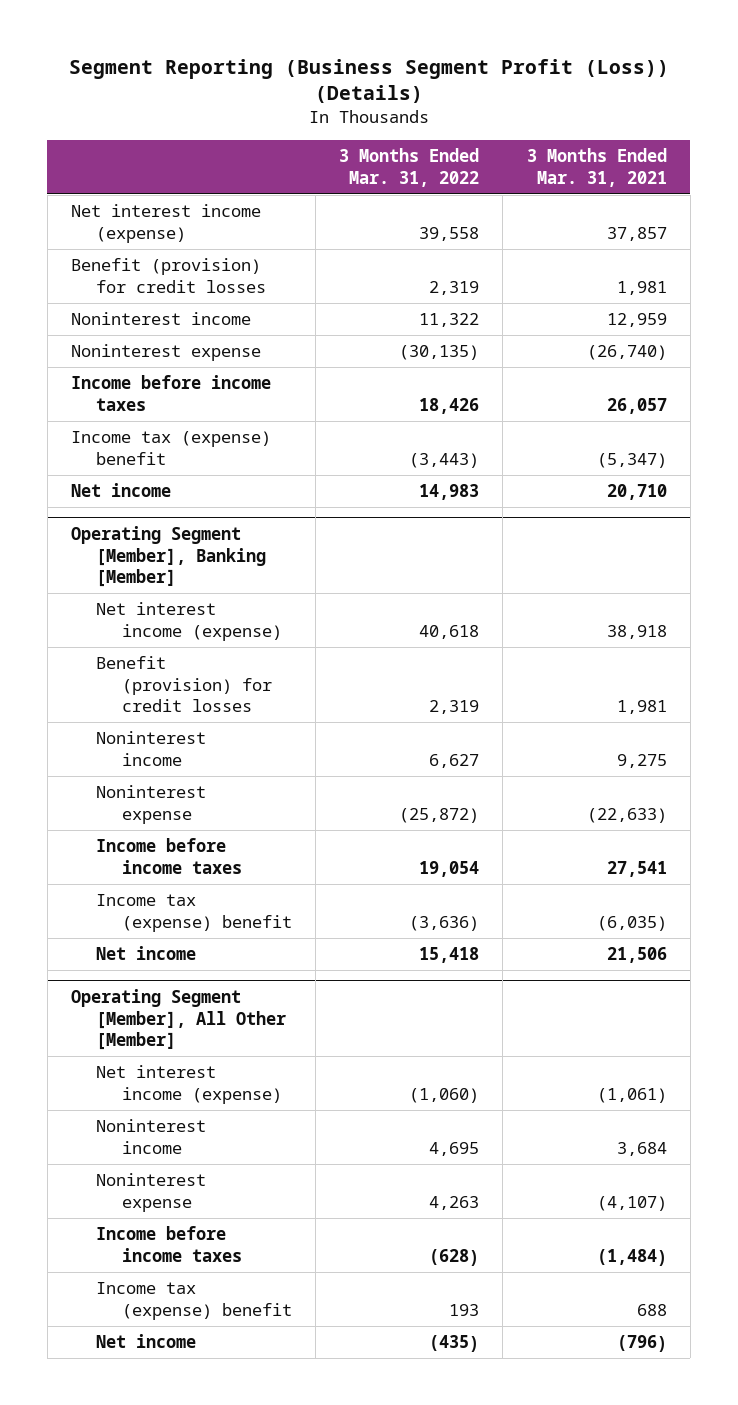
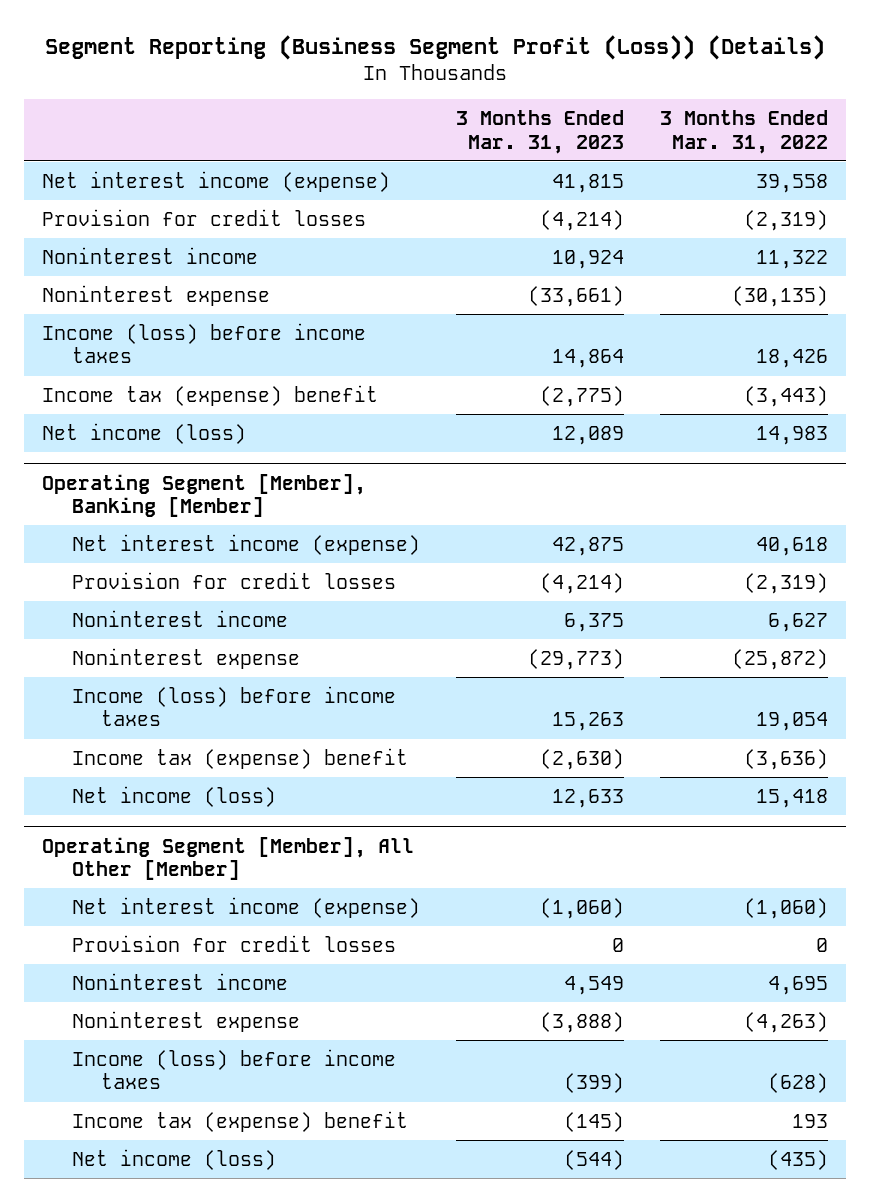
[526,147,667,187] 3 Months Ended Mar. 31, 2021 -> none
none -> [455,110,624,154] 3 Months Ended Mar. 31, 2023
[71,258,267,293] Benefit (provision) for credit losses -> [42,208,367,226] Provision for credit losses
[429,280,480,295] 2,319 -> [743,209,828,231] (2,319)
[71,375,272,411] Income before income taxes -> [42,322,367,364] Income (loss) before income taxes
[71,483,172,498] Net income -> [42,422,247,444] Net income (loss)
[96,656,272,713] Benefit (provision) for credit losses -> [71,571,396,589] Provision for credit losses
[429,700,480,715] 2,319 -> [743,572,828,594] (2,319)
[96,838,242,874] Income before income taxes -> [71,685,396,727] Income (loss) before income taxes
[96,946,197,961] Net income -> [71,785,276,807] Net income (loss)
none -> [71,934,396,952] Provision for credit losses
[429,1195,480,1210] 4,263 -> [743,1011,828,1033] (4,263)
[96,1226,242,1262] Income before income taxes -> [71,1048,396,1090] Income (loss) before income taxes
[96,1334,197,1349] Net income -> [71,1148,276,1170] Net income (loss)

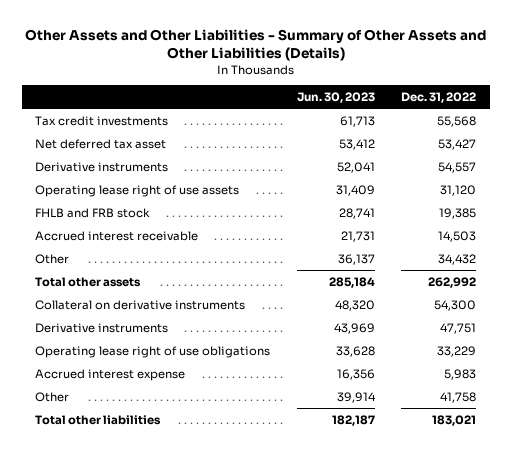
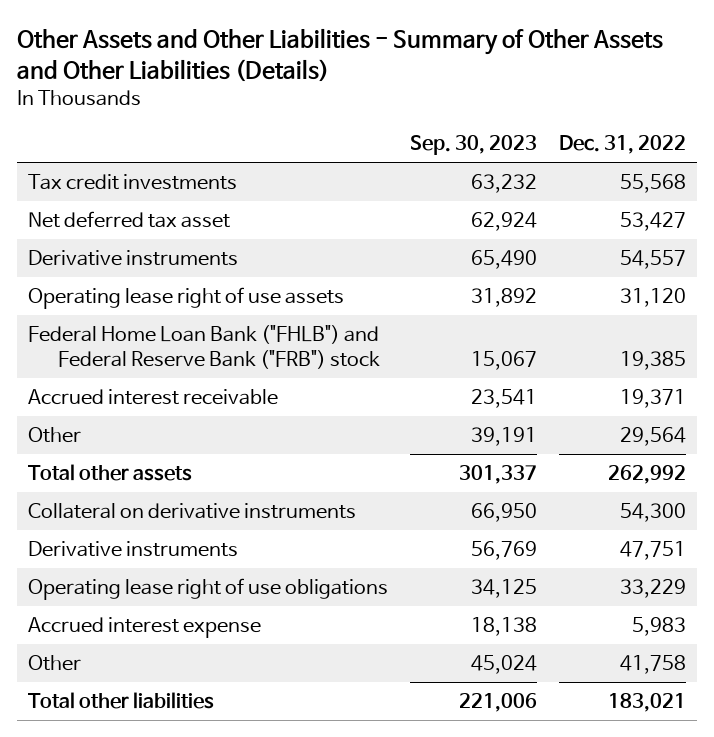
[296,92,375,104] Jun. 30, 2023 -> none
none -> [409,135,537,156] Sep. 30, 2023
[35,207,151,218] FHLB and FRB stock -> [27,325,381,370] Federal Home Loan Bank ("FHLB") and Federal Reserve Bank ("FRB") stock
[438,230,477,242] 14,503 -> [620,389,687,409] 19,371
[438,253,477,265] 34,432 -> [620,427,687,447] 29,564

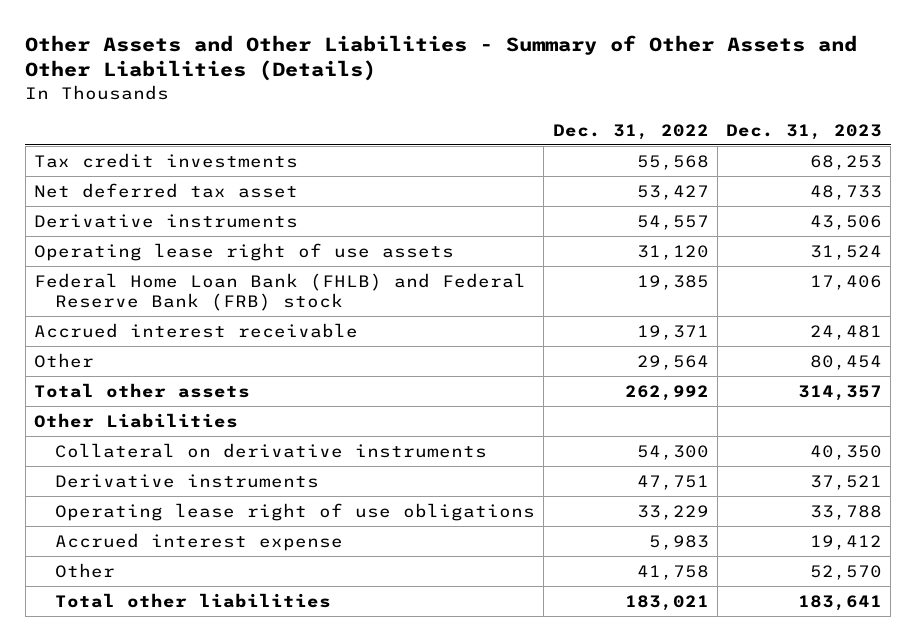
[409,135,537,156] Sep. 30, 2023 -> none
none -> [726,123,883,140] Dec. 31, 2023
[27,325,381,370] Federal Home Loan Bank ("FHLB") and Federal Reserve Bank ("FRB") stock -> [34,272,527,311] Federal Home Loan Bank (FHLB) and Federal Reserve Bank (FRB) stock
none -> [34,412,239,428] Other Liabilities

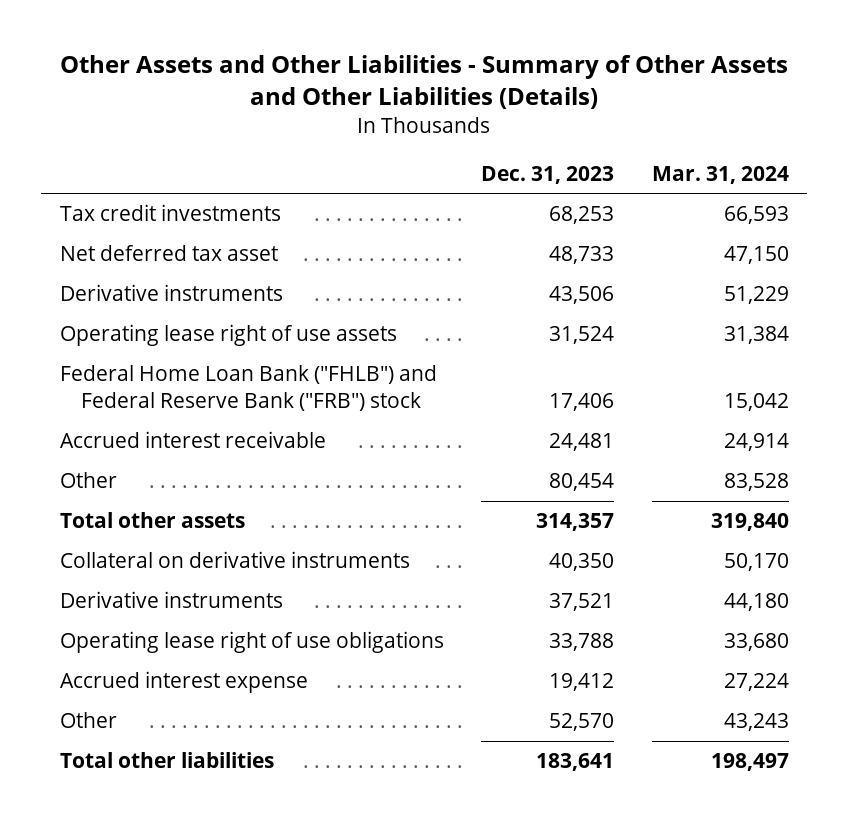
[552,123,709,140] Dec. 31, 2022 -> none
none -> [651,165,789,184] Mar. 31, 2024
[34,272,527,311] Federal Home Loan Bank (FHLB) and Federal Reserve Bank (FRB) stock -> [60,365,438,411] Federal Home Loan Bank ("FHLB") and Federal Reserve Bank ("FRB") stock
[34,412,239,428] Other Liabilities -> none

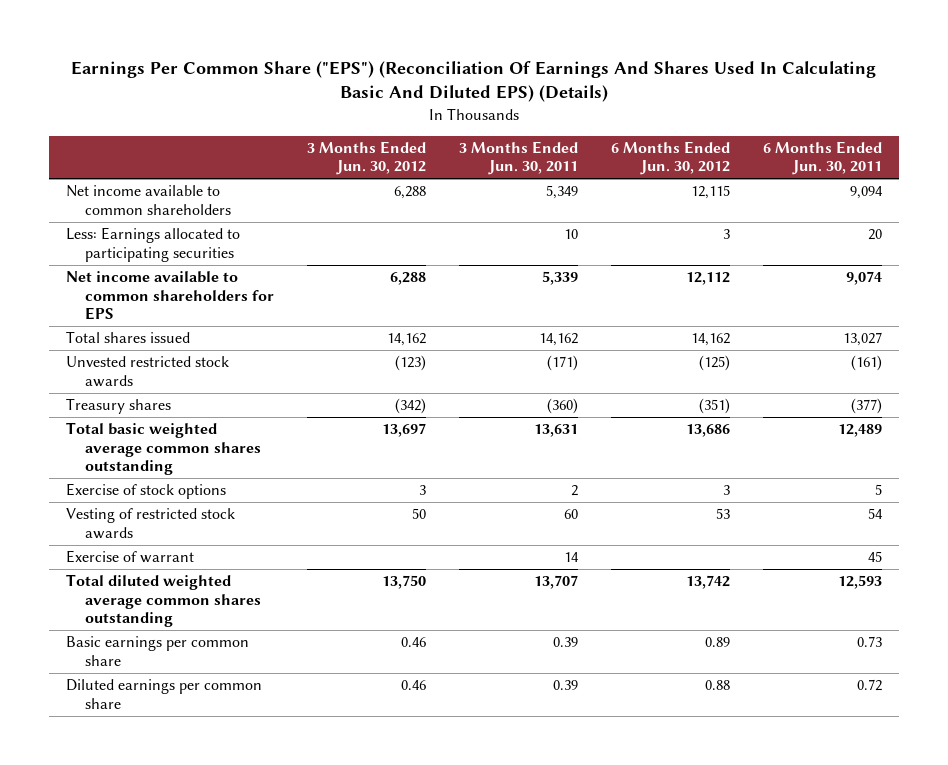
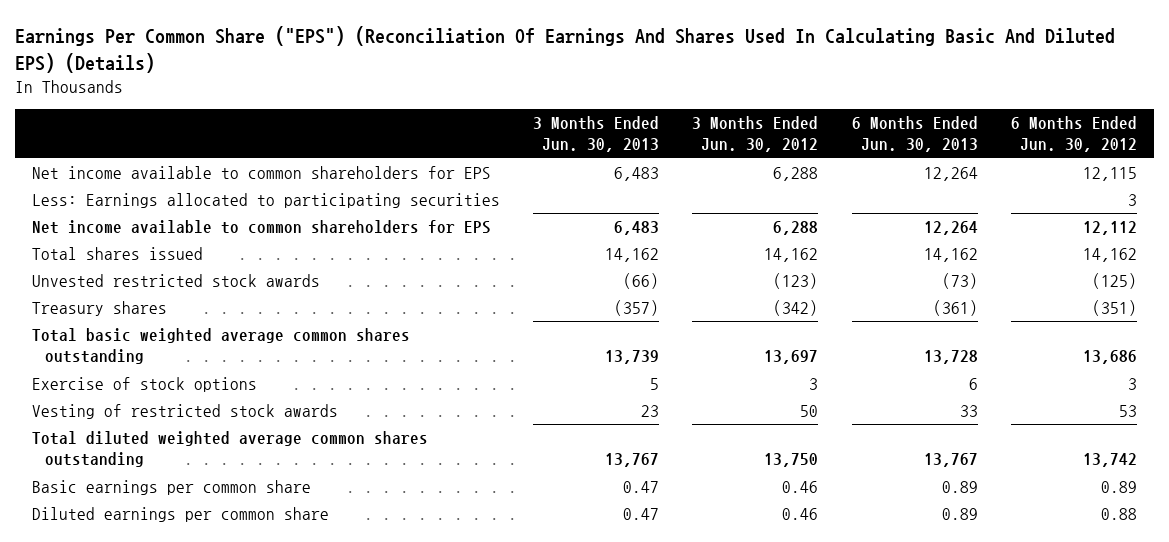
[459,140,579,176] 3 Months Ended Jun. 30, 2011 -> none
[763,140,883,176] 6 Months Ended Jun. 30, 2011 -> none
none -> [533,116,660,153] 3 Months Ended Jun. 30, 2013
none -> [851,116,978,153] 6 Months Ended Jun. 30, 2013
[65,185,231,215] Net income available to common shareholders -> [31,166,491,180] Net income available to common shareholders for EPS
[65,550,194,564] Exercise of warrant -> none

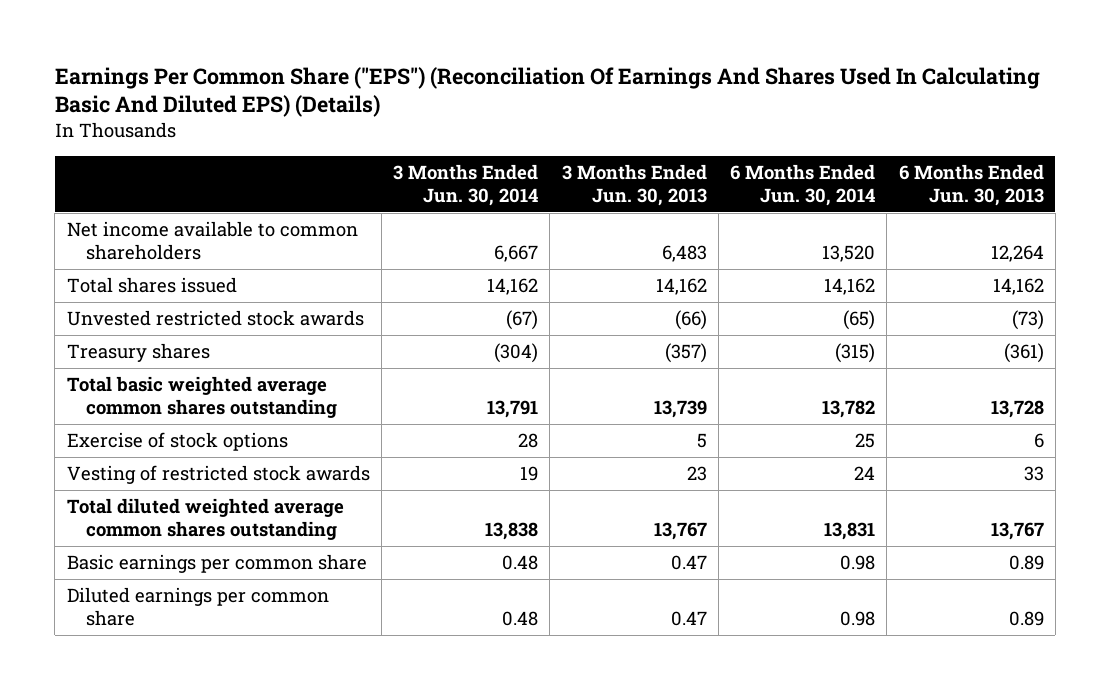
[692,116,819,153] 3 Months Ended Jun. 30, 2012 -> none
[1010,116,1137,153] 6 Months Ended Jun. 30, 2012 -> none
none -> [393,163,539,207] 3 Months Ended Jun. 30, 2014
none -> [730,163,876,207] 6 Months Ended Jun. 30, 2014
[31,193,500,209] Less: Earnings allocated to participating securities -> none
[31,220,491,235] Net income available to common shareholders for EPS -> none
[31,166,491,180] Net income available to common shareholders for EPS -> [66,220,358,261] Net income available to common shareholders

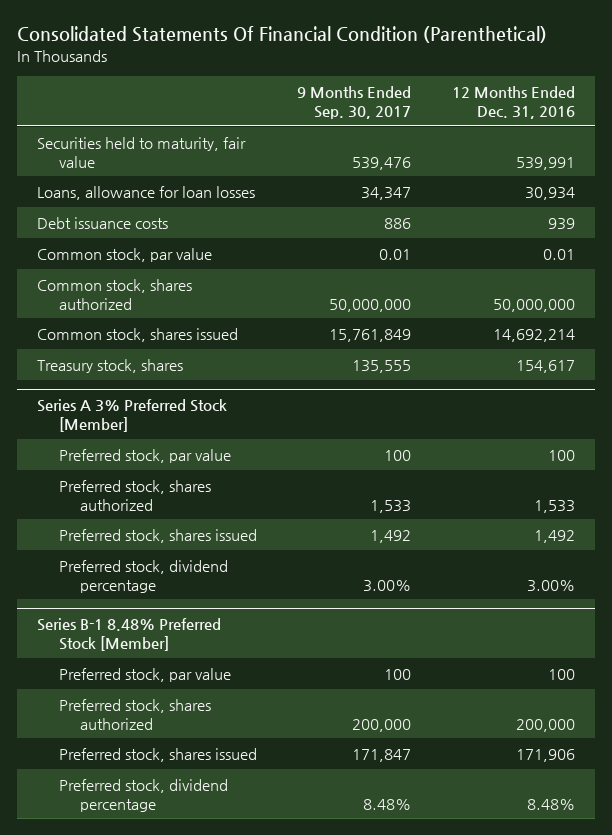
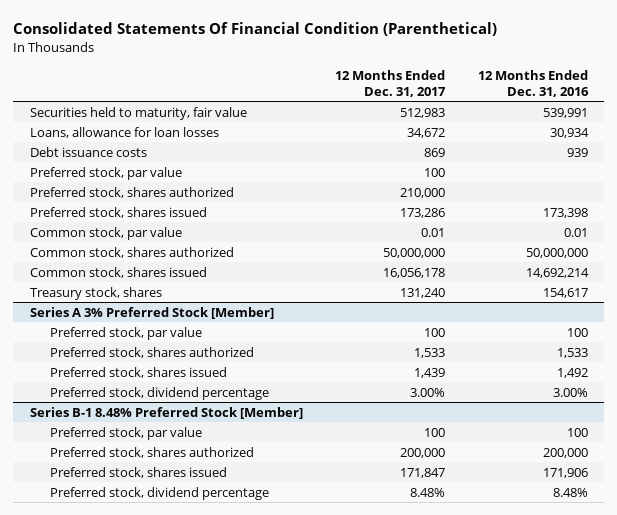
[297,85,412,119] 9 Months Ended Sep. 30, 2017 -> none
none -> [335,69,447,97] 12 Months Ended Dec. 31, 2017
none -> [29,166,182,180] Preferred stock, par value
none -> [29,186,234,198] Preferred stock, shares authorized
none -> [29,206,207,218] Preferred stock, shares issued

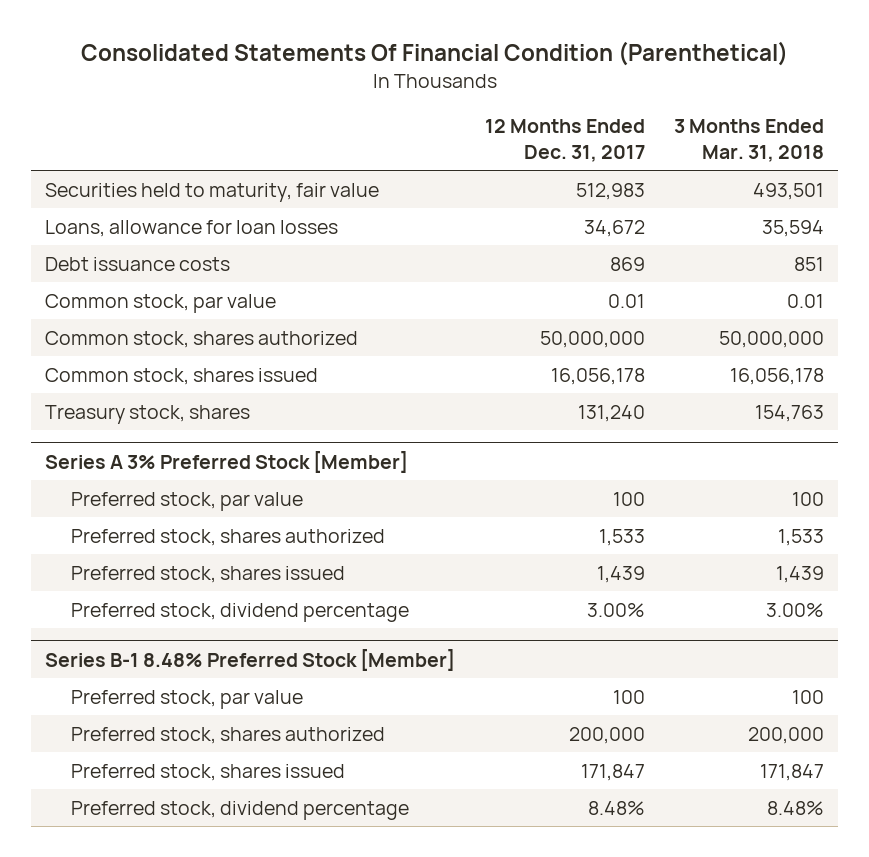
[477,69,589,97] 12 Months Ended Dec. 31, 2016 -> none
none -> [673,119,824,162] 3 Months Ended Mar. 31, 2018
[29,166,182,180] Preferred stock, par value -> none
[29,186,234,198] Preferred stock, shares authorized -> none
[29,206,207,218] Preferred stock, shares issued -> none

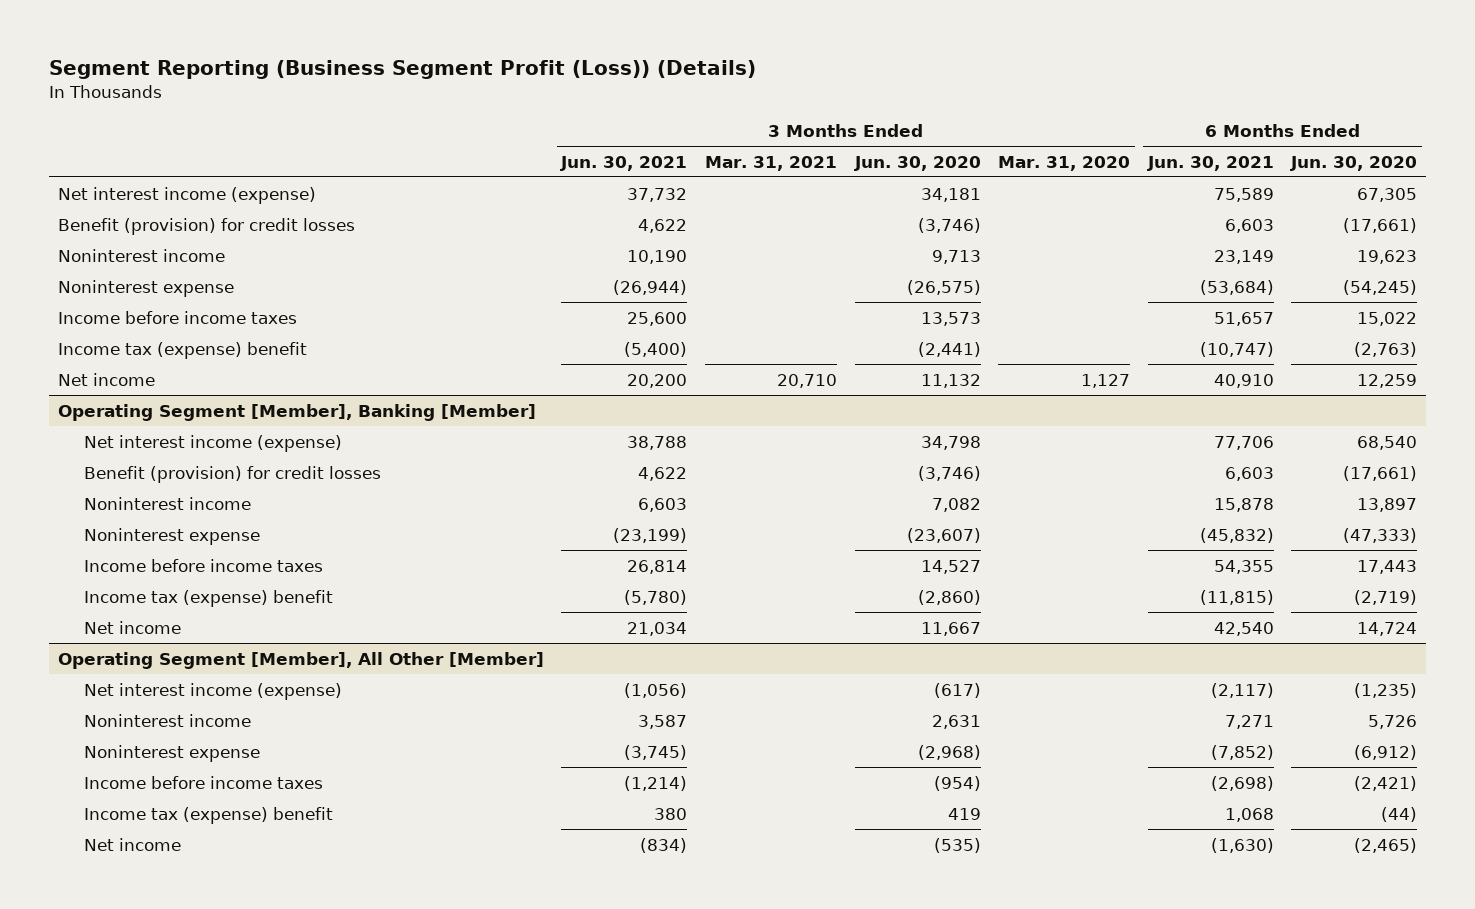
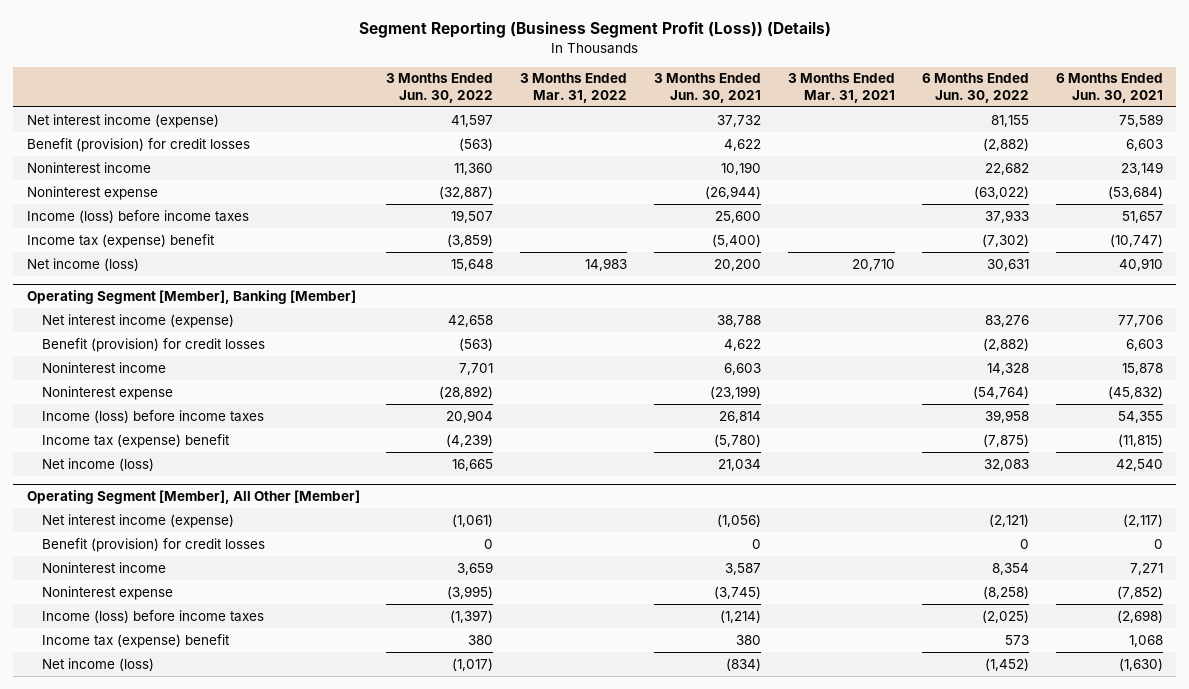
[853,155,981,171] Jun. 30, 2020 -> none
[998,155,1131,171] Mar. 31, 2020 -> none
[1290,155,1418,171] Jun. 30, 2020 -> none
none -> [386,73,494,103] 3 Months Ended Jun. 30, 2022
none -> [520,73,628,103] 3 Months Ended Mar. 31, 2022
none -> [921,73,1029,103] 6 Months Ended Jun. 30, 2022
[57,310,297,324] Income before income taxes -> [26,209,249,223] Income (loss) before income taxes
[57,372,155,386] Net income -> [26,257,139,271] Net income (loss)
[84,558,324,572] Income before income taxes -> [42,409,265,423] Income (loss) before income taxes
[84,620,182,634] Net income -> [42,457,155,471] Net income (loss)
none -> [42,537,266,552] Benefit (provision) for credit losses
[84,775,324,789] Income before income taxes -> [42,609,265,623] Income (loss) before income taxes
[84,837,182,851] Net income -> [42,657,155,671] Net income (loss)

